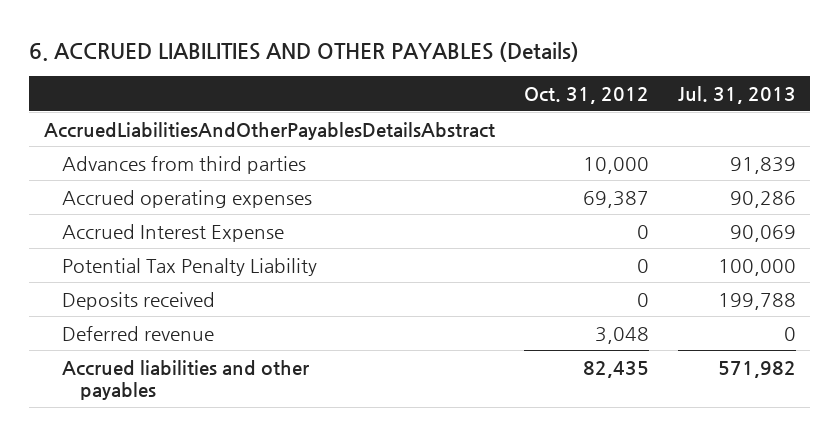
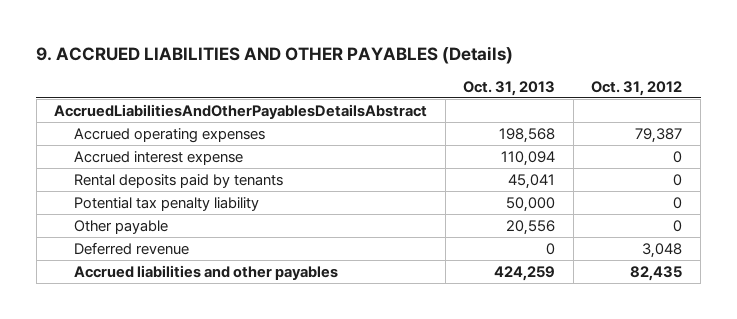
[29,41,580,62] 6. ACCRUED LIABILITIES AND OTHER PAYABLES (Details) -> [36,45,514,64] 9. ACCRUED LIABILITIES AND OTHER PAYABLES (Details)
[677,85,796,104] Jul. 31, 2013 -> none
none -> [463,80,556,96] Oct. 31, 2013
[61,155,306,174] Advances from third parties -> none
[582,190,649,208] 69,387 -> [635,127,683,143] 79,387
[61,223,284,242] Accrued Interest Expense -> [74,150,244,165] Accrued interest expense
none -> [74,173,284,188] Rental deposits paid by tenants
[61,257,317,276] Potential Tax Penalty Liability -> [74,196,260,211] Potential tax penalty liability
[61,291,215,310] Deposits received -> [74,219,169,234] Other payable

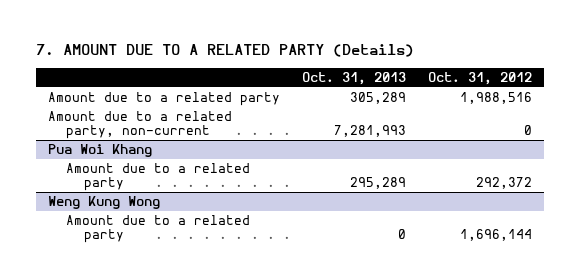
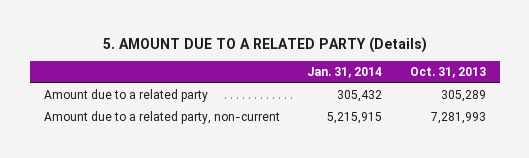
[36,44,415,58] 7. AMOUNT DUE TO A RELATED PARTY (Details) -> [102,36,427,53] 5. AMOUNT DUE TO A RELATED PARTY (Details)
[428,71,533,85] Oct. 31, 2012 -> none
none -> [307,67,383,79] Jan. 31, 2014
[47,144,152,158] Pua Woi Khang -> none
[65,163,250,192] Amount due to a related party -> none
[47,196,160,210] Weng Kung Wong -> none
[65,215,250,244] Amount due to a related party -> none

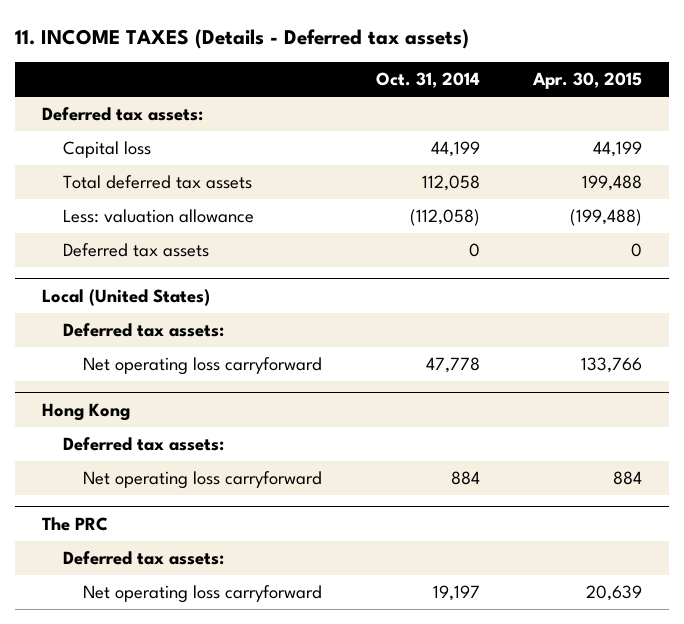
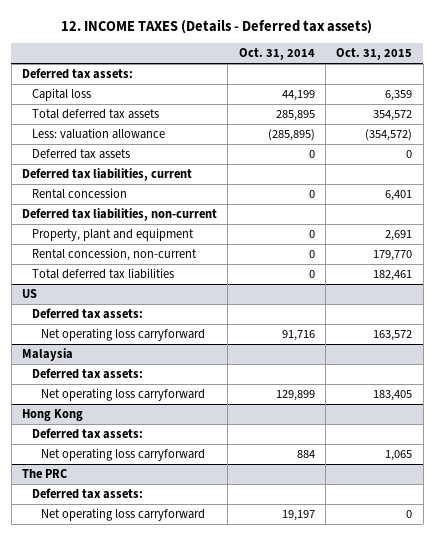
[15,28,470,49] 11. INCOME TAXES (Details - Deferred tax assets) -> [61,18,373,34] 12. INCOME TAXES (Details - Deferred tax assets)
[532,72,643,90] Apr. 30, 2015 -> none
none -> [336,48,413,61] Oct. 31, 2015
[421,175,480,192] 112,058 -> [275,110,315,122] 285,895
[409,209,480,227] (112,058) -> [267,129,315,142] (285,895)
[42,288,211,306] Local (United States) -> none
none -> [22,168,193,182] Deferred tax liabilities, current
none -> [31,188,127,200] Rental concession
none -> [22,208,218,222] Deferred tax liabilities, non-current
none -> [31,228,194,242] Property, plant and equipment
none -> [31,248,197,262] Rental concession, non-current
none -> [31,268,174,280] Total deferred tax liabilities
none -> [22,289,38,299] US
[425,357,480,374] 47,778 -> [281,330,315,342] 91,716
none -> [22,348,74,362] Malaysia
none -> [31,368,143,380] Deferred tax assets:
none -> [41,388,206,402] Net operating loss carryforward

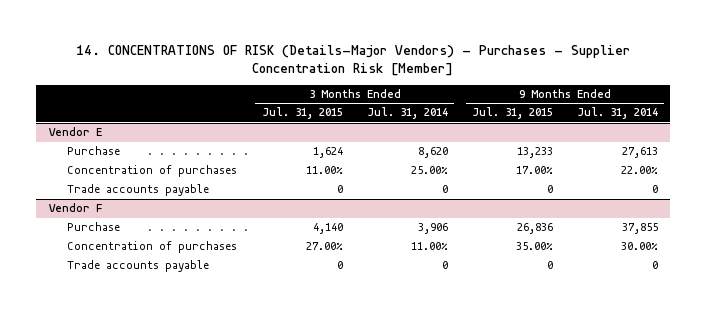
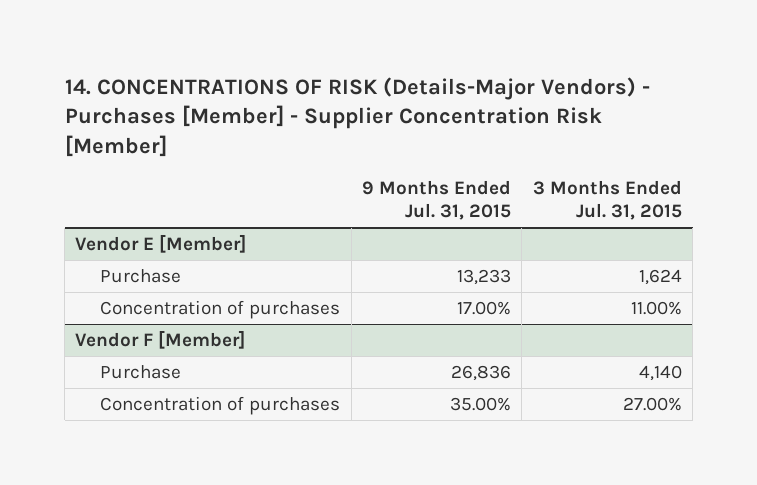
[76,44,631,76] 14. CONCENTRATIONS OF RISK (Details-Major Vendors) - Purchases - Supplier Concentration Risk [Member] -> [64,76,650,157] 14. CONCENTRATIONS OF RISK (Details-Major Vendors) - Purchases [Member] - Supplier Concentration Risk [Member]
[366,107,448,120] Jul. 31, 2014 -> none
[577,107,659,120] Jul. 31, 2014 -> none
[48,127,102,137] Vendor E -> [75,234,247,254] Vendor E [Member]
[67,184,210,197] Trade accounts payable -> none
[48,203,102,213] Vendor F -> [75,330,246,350] Vendor F [Member]
[67,260,210,273] Trade accounts payable -> none

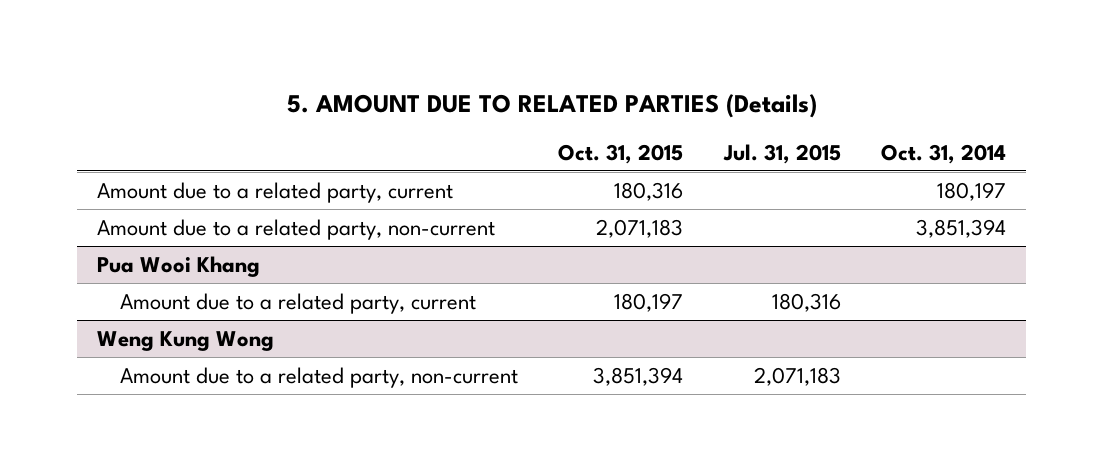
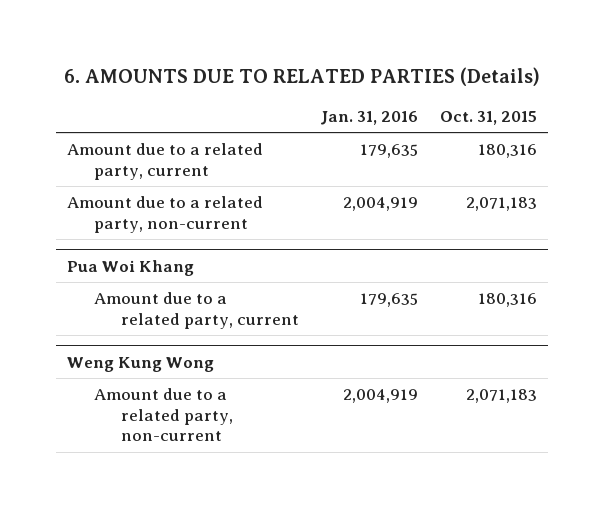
[286,93,817,118] 5. AMOUNT DUE TO RELATED PARTIES (Details) -> [64,66,541,86] 6. AMOUNTS DUE TO RELATED PARTIES (Details)
[722,143,841,164] Jul. 31, 2015 -> none
[881,143,1007,164] Oct. 31, 2014 -> none
none -> [320,110,419,125] Jan. 31, 2016
[97,255,261,277] Pua Wooi Khang -> [66,259,194,276] Pua Woi Khang
[614,292,684,312] 180,197 -> [478,293,538,308] 180,316
[593,366,684,386] 3,851,394 -> [466,389,538,404] 2,071,183

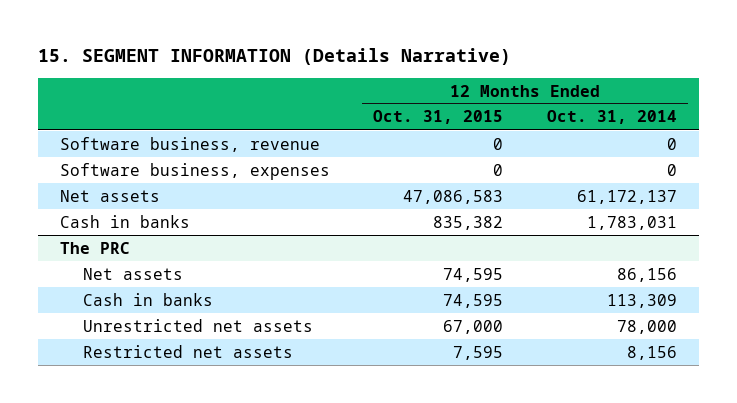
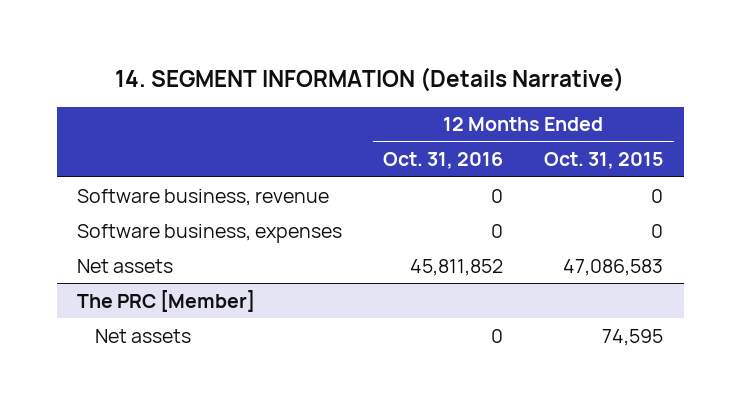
[37,48,511,66] 15. SEGMENT INFORMATION (Details Narrative) -> [115,67,625,93] 14. SEGMENT INFORMATION (Details Narrative)
[547,110,678,125] Oct. 31, 2014 -> none
none -> [383,152,504,170] Oct. 31, 2016
[59,214,190,228] Cash in banks -> none
[59,241,130,254] The PRC -> [77,289,256,312] The PRC [Member]
[82,292,213,306] Cash in banks -> none
[82,318,313,332] Unrestricted net assets -> none
[82,344,293,358] Restricted net assets -> none

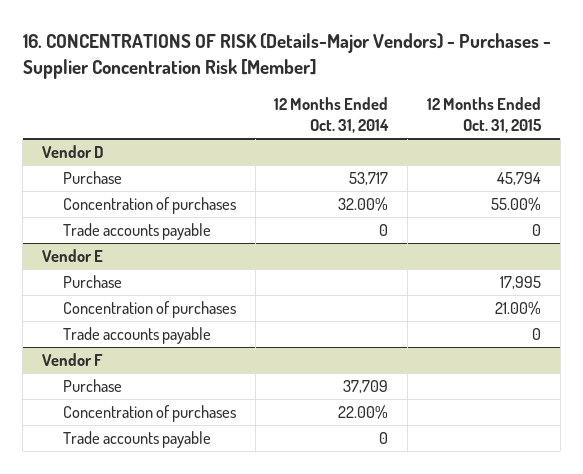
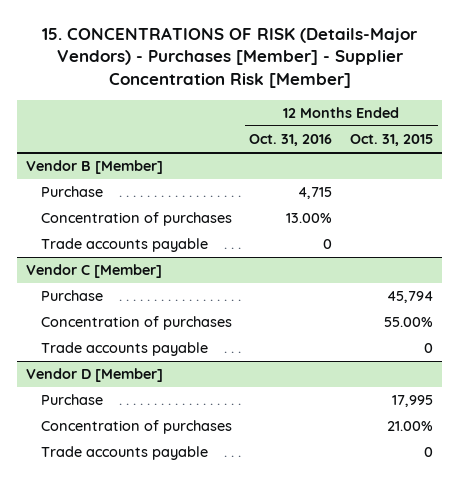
[22,33,551,80] 16. CONCENTRATIONS OF RISK (Details-Major Vendors) - Purchases - Supplier Concentration Risk [Member] -> [41,26,418,89] 15. CONCENTRATIONS OF RISK (Details-Major Vendors) - Purchases [Member] - Supplier Concentration Risk [Member]
[274,96,390,134] 12 Months Ended Oct. 31, 2014 -> none
none -> [249,134,333,147] Oct. 31, 2016
[42,145,105,159] Vendor D -> [26,160,164,175] Vendor B [Member]
none -> [40,186,103,198] Purchase
none -> [40,212,232,227] Concentration of purchases
none -> [40,238,208,253] Trade accounts payable
none -> [26,264,163,279] Vendor C [Member]
[42,249,104,263] Vendor E -> [26,368,164,383] Vendor D [Member]
[42,353,104,367] Vendor F -> none
[62,379,122,393] Purchase -> none
[62,405,236,423] Concentration of purchases -> none
[62,431,211,449] Trade accounts payable -> none

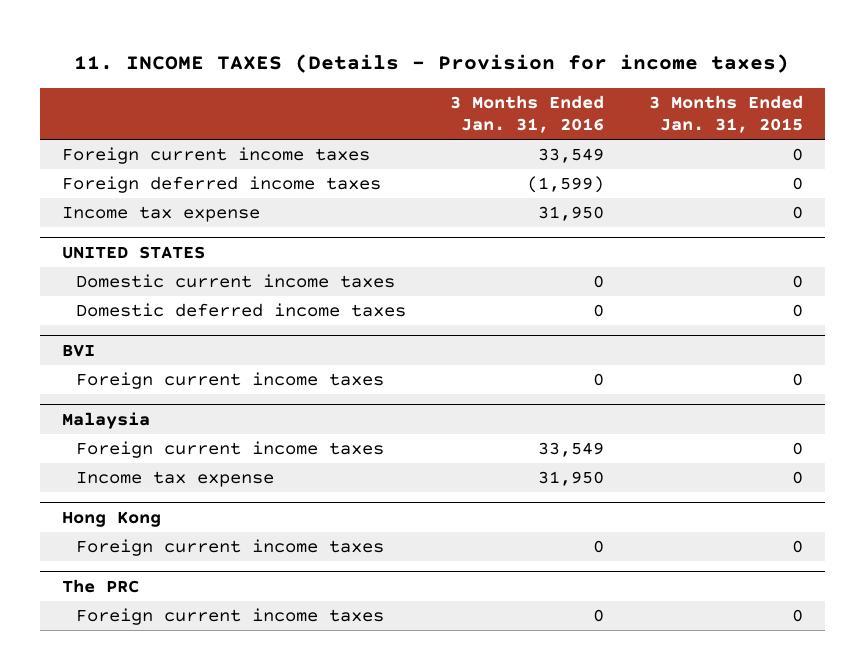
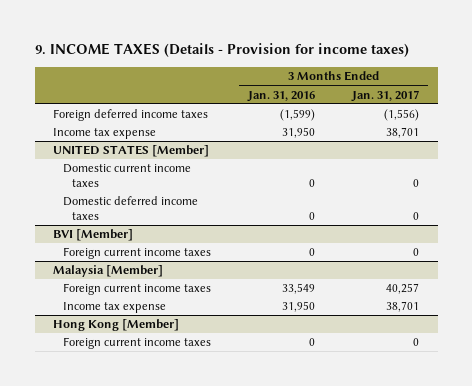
[74,54,790,74] 11. INCOME TAXES (Details - Provision for income taxes) -> [34,43,409,58] 9. INCOME TAXES (Details - Provision for income taxes)
[648,95,803,134] 3 Months Ended Jan. 31, 2015 -> none
none -> [351,89,420,102] Jan. 31, 2017
[62,147,371,165] Foreign current income taxes -> none
[62,246,206,260] UNITED STATES -> [53,145,210,158] UNITED STATES [Member]
[62,344,96,358] BVI -> [53,229,134,242] BVI [Member]
[62,412,151,430] Malaysia -> [53,265,164,278] Malaysia [Member]
[75,539,384,557] Foreign current income taxes -> none
[62,579,140,594] The PRC -> none
[62,511,162,528] Hong Kong -> [53,319,180,332] Hong Kong [Member]

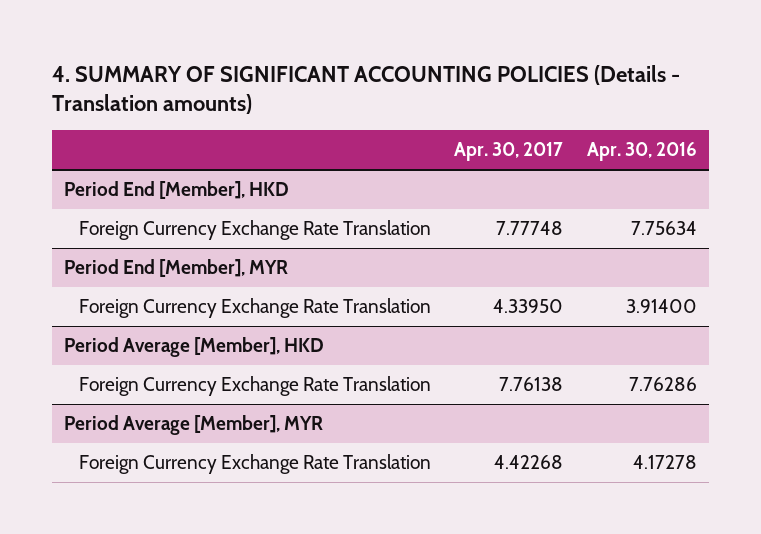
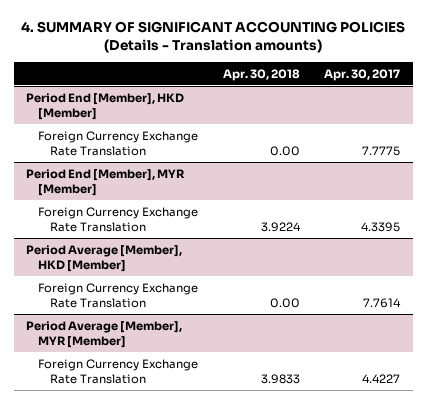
[586,142,697,162] Apr. 30, 2016 -> none
none -> [222,68,300,81] Apr. 30, 2018
[63,180,289,199] Period End [Member], HKD -> [26,92,185,120] Period End [Member], HKD [Member]
[496,220,564,235] 7.77748 -> [362,145,401,156] 7.7775
[63,258,288,277] Period End [Member], MYR -> [26,168,186,196] Period End [Member], MYR [Member]
[493,298,564,313] 4.33950 -> [361,221,401,232] 4.3395
[63,336,324,357] Period Average [Member], HKD -> [26,244,183,272] Period Average [Member], HKD [Member]
[499,376,564,391] 7.76138 -> [363,297,402,308] 7.7614
[63,414,323,435] Period Average [Member], MYR -> [26,320,183,348] Period Average [Member], MYR [Member]
[494,454,564,469] 4.42268 -> [362,373,401,383] 4.4227

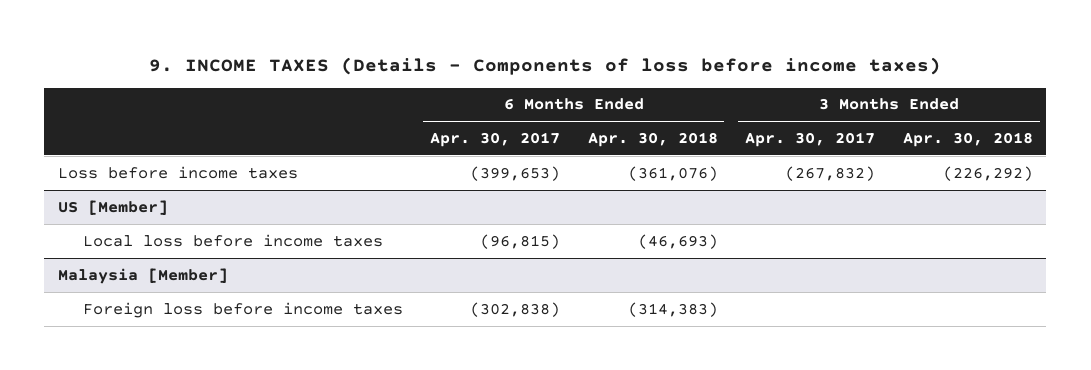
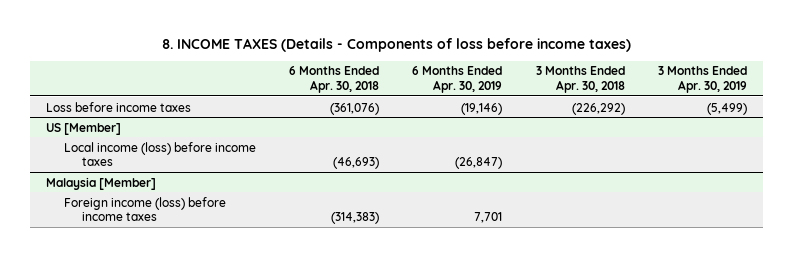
[149,56,942,75] 9. INCOME TAXES (Details - Components of loss before income taxes) -> [161,37,631,52] 8. INCOME TAXES (Details - Components of loss before income taxes)
[430,131,561,147] Apr. 30, 2017 -> none
[745,131,876,147] Apr. 30, 2017 -> none
none -> [412,66,503,93] 6 Months Ended Apr. 30, 2019
none -> [657,66,747,93] 3 Months Ended Apr. 30, 2019
[82,233,383,247] Local loss before income taxes -> [64,141,257,167] Local income (loss) before income taxes
[82,301,403,318] Foreign loss before income taxes -> [64,196,227,222] Foreign income (loss) before income taxes

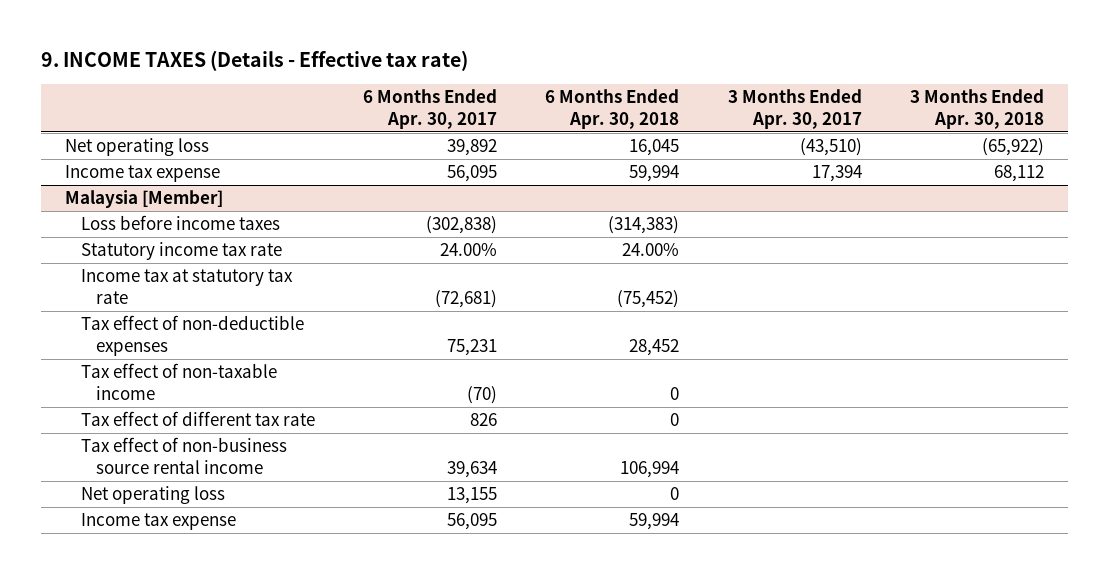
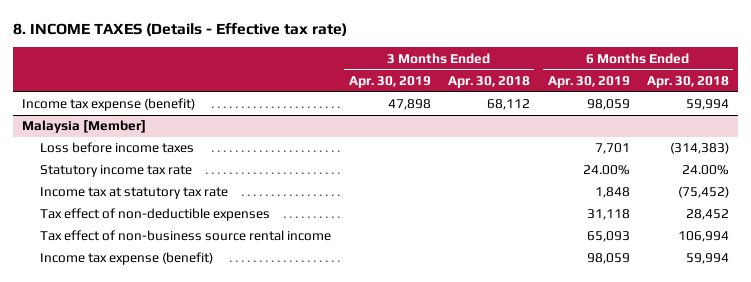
[40,49,468,71] 9. INCOME TAXES (Details - Effective tax rate) -> [13,22,348,36] 8. INCOME TAXES (Details - Effective tax rate)
[362,89,497,129] 6 Months Ended Apr. 30, 2017 -> none
[727,89,862,129] 3 Months Ended Apr. 30, 2017 -> none
none -> [348,76,431,89] Apr. 30, 2019
none -> [547,76,630,89] Apr. 30, 2019
[64,138,209,157] Net operating loss -> none
[64,165,220,183] Income tax expense -> [21,98,195,112] Income tax expense (benefit)
[80,363,277,400] Tax effect of non-taxable income -> none
[80,411,315,427] Tax effect of different tax rate -> none
[80,486,225,505] Net operating loss -> none
[80,513,236,531] Income tax expense -> [40,252,214,266] Income tax expense (benefit)

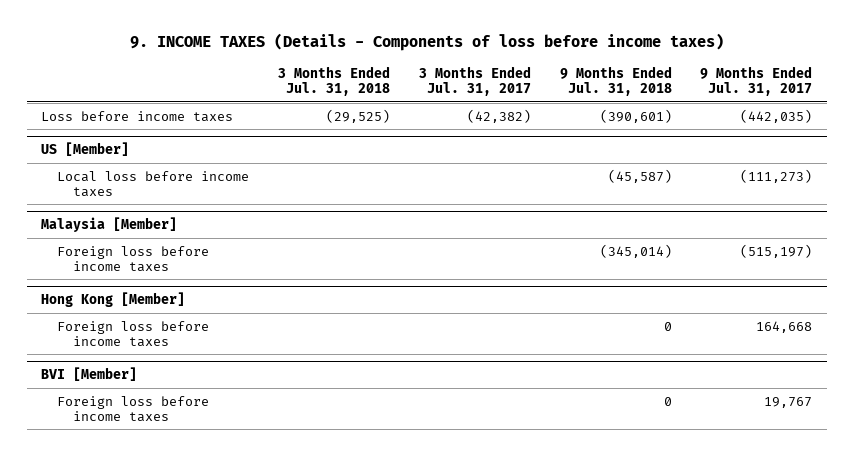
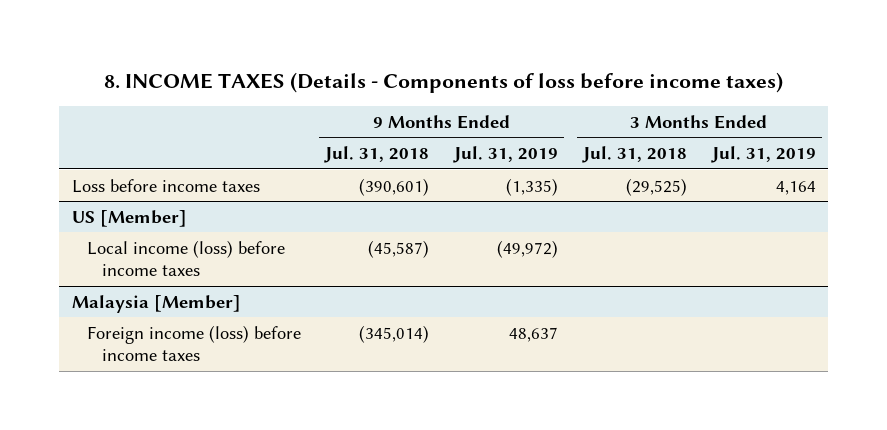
[129,33,724,52] 9. INCOME TAXES (Details - Components of loss before income taxes) -> [103,71,783,93] 8. INCOME TAXES (Details - Components of loss before income taxes)
[418,65,531,97] 3 Months Ended Jul. 31, 2017 -> none
[700,65,813,97] 9 Months Ended Jul. 31, 2017 -> none
none -> [453,146,559,164] Jul. 31, 2019
none -> [710,146,816,164] Jul. 31, 2019
[57,170,250,198] Local loss before income taxes -> [86,239,285,277] Local income (loss) before income taxes
[41,292,186,308] Hong Kong [Member] -> none
[57,320,210,348] Foreign loss before income taxes -> none
[41,367,138,382] BVI [Member] -> none
[57,395,210,423] Foreign loss before income taxes -> none
[57,245,210,273] Foreign loss before income taxes -> [86,324,301,362] Foreign income (loss) before income taxes

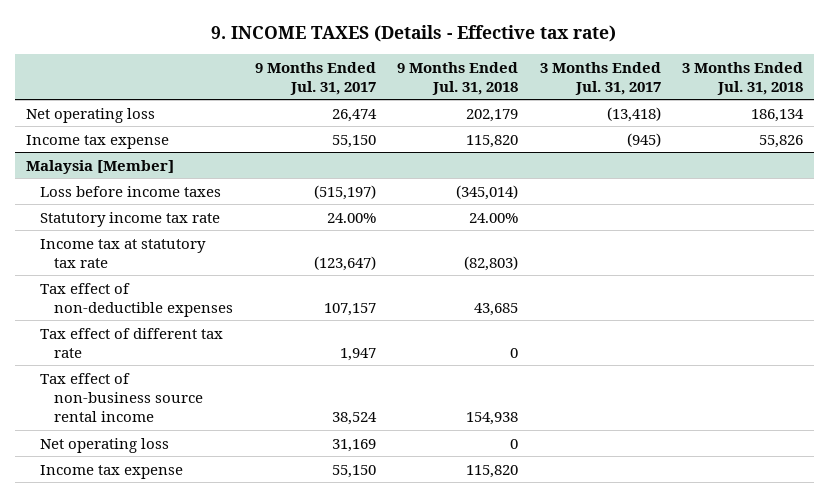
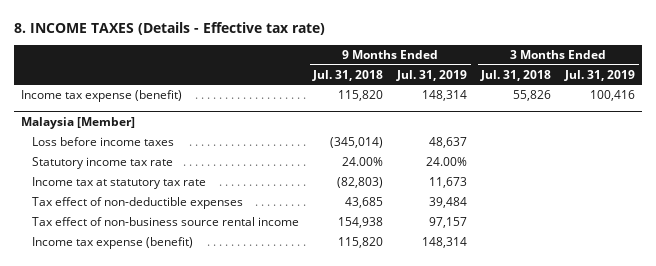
[211,24,617,42] 9. INCOME TAXES (Details - Effective tax rate) -> [14,21,326,35] 8. INCOME TAXES (Details - Effective tax rate)
[254,61,376,95] 9 Months Ended Jul. 31, 2017 -> none
[539,61,661,95] 3 Months Ended Jul. 31, 2017 -> none
none -> [396,69,468,81] Jul. 31, 2019
none -> [564,69,636,81] Jul. 31, 2019
[25,107,155,123] Net operating loss -> none
[25,134,169,149] Income tax expense -> [21,90,183,103] Income tax expense (benefit)
[40,327,224,358] Tax effect of different tax rate -> none
[40,437,170,453] Net operating loss -> none
[40,464,184,479] Income tax expense -> [32,237,194,250] Income tax expense (benefit)

